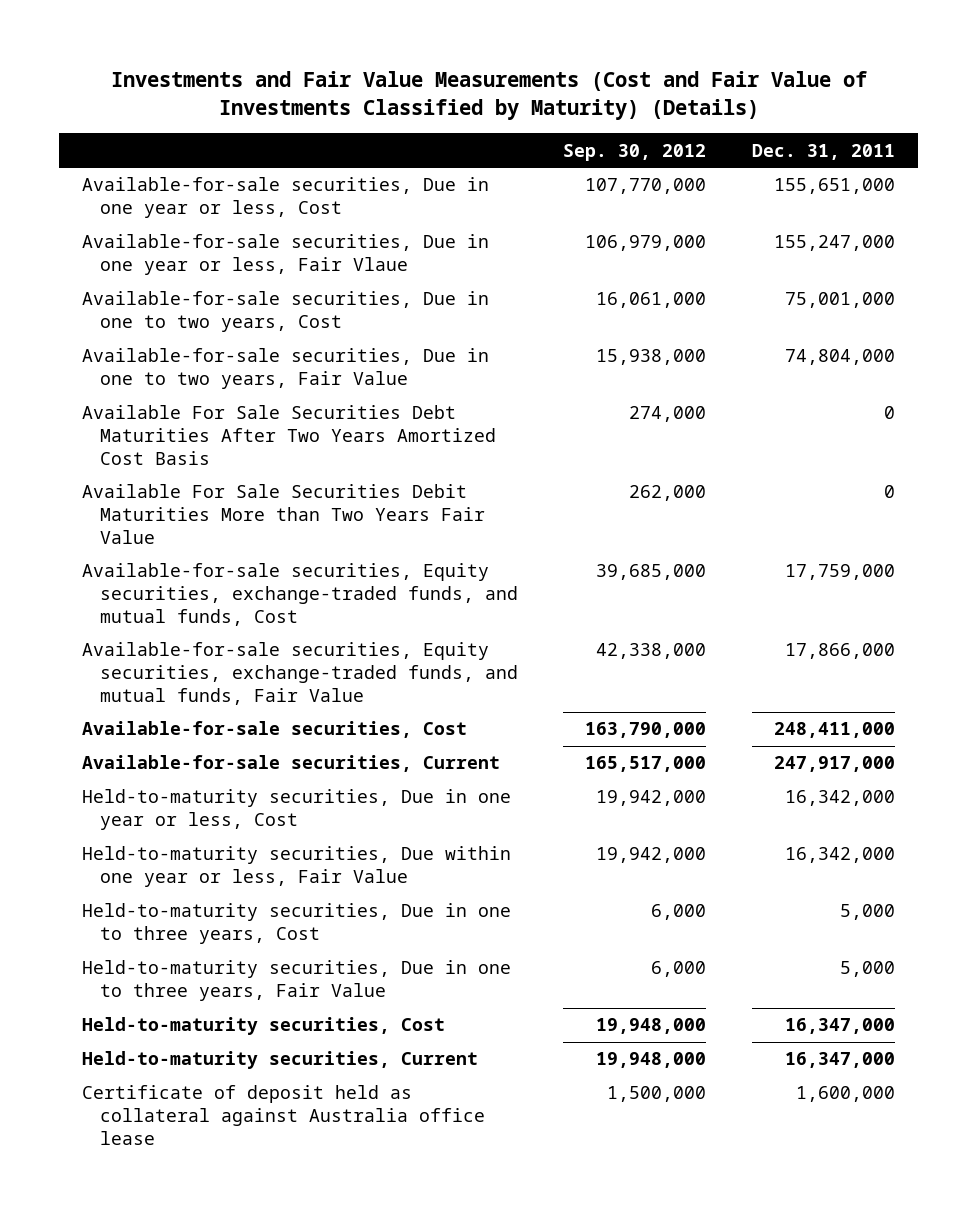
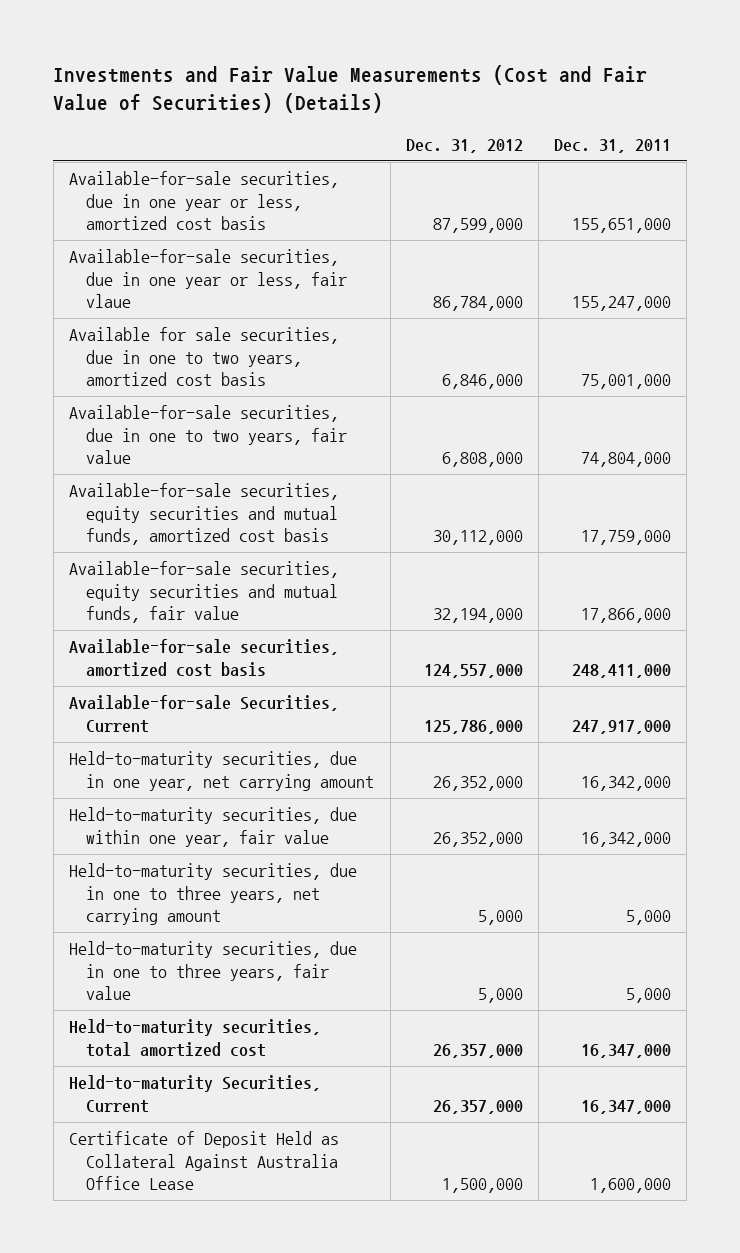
[110,71,867,121] Investments and Fair Value Measurements (Cost and Fair Value of Investments Classified by Maturity) (Details) -> [53,65,648,114] Investments and Fair Value Measurements (Cost and Fair Value of Securities) (Details)
[563,143,707,161] Sep. 30, 2012 -> none
none -> [405,138,523,153] Dec. 31, 2012
[82,405,496,465] Available For Sale Securities Debt Maturities After Two Years Amortized Cost Basis -> none
[82,484,485,544] Available For Sale Securities Debit Maturities More than Two Years Fair Value -> none
[82,177,490,219] Available-for-sale securities, Due in one year or less, Cost -> [69,171,340,230] Available-for-sale securities, due in one year or less, amortized cost basis
[82,234,490,276] Available-for-sale securities, Due in one year or less, Fair Vlaue -> [69,249,348,308] Available-for-sale securities, due in one year or less, fair vlaue
[82,291,490,333] Available-for-sale securities, Due in one to two years, Cost -> [69,327,340,386] Available for sale securities, due in one to two years, amortized cost basis
[82,348,490,390] Available-for-sale securities, Due in one to two years, Fair Value -> [69,405,348,464] Available-for-sale securities, due in one to two years, fair value
[82,563,518,626] Available-for-sale securities, Equity securities, exchange-traded funds, and mutual funds, Cost -> [69,483,340,545] Available-for-sale securities, equity securities and mutual funds, amortized cost basis
[82,642,518,705] Available-for-sale securities, Equity securities, exchange-traded funds, and mutual funds, Fair Value -> [69,561,340,623] Available-for-sale securities, equity securities and mutual funds, fair value
[82,721,468,739] Available-for-sale securities, Cost -> [69,639,340,677] Available-for-sale securities, amortized cost basis
[82,755,501,773] Available-for-sale securities, Current -> [69,695,340,733] Available-for-sale Securities, Current
[82,789,512,831] Held-to-maturity securities, Due in one year or less, Cost -> [69,751,375,791] Held-to-maturity securities, due in one year, net carrying amount
[82,846,512,888] Held-to-maturity securities, Due within one year or less, Fair Value -> [69,807,358,847] Held-to-maturity securities, due within one year, fair value
[82,903,512,945] Held-to-maturity securities, Due in one to three years, Cost -> [69,863,358,925] Held-to-maturity securities, due in one to three years, net carrying amount
[82,960,512,1002] Held-to-maturity securities, Due in one to three years, Fair Value -> [69,941,358,1000] Held-to-maturity securities, due in one to three years, fair value
[82,1017,446,1036] Held-to-maturity securities, Cost -> [69,1019,322,1057] Held-to-maturity securities, total amortized cost
[82,1051,479,1070] Held-to-maturity securities, Current -> [69,1075,322,1113] Held-to-maturity Securities, Current
[82,1085,485,1145] Certificate of deposit held as collateral against Australia office lease -> [69,1131,340,1190] Certificate of Deposit Held as Collateral Against Australia Office Lease

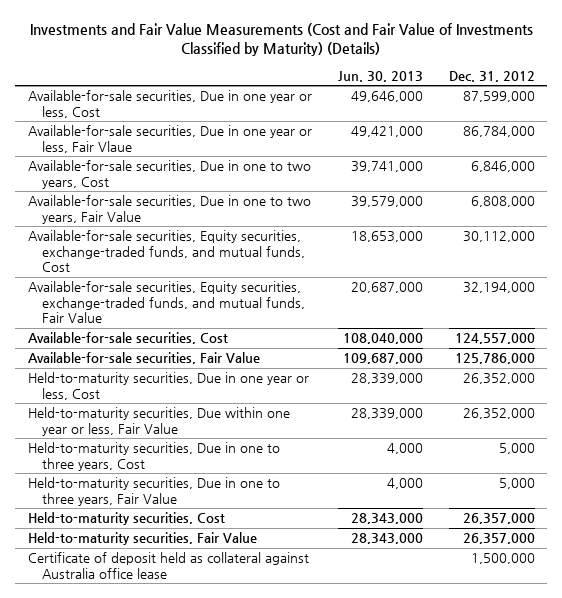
[53,65,648,114] Investments and Fair Value Measurements (Cost and Fair Value of Securities) (Details) -> [30,22,534,57] Investments and Fair Value Measurements (Cost and Fair Value of Investments Classified by Maturity) (Details)
[554,138,672,153] Dec. 31, 2011 -> none
none -> [337,70,423,82] Jun. 30, 2013
[69,171,340,230] Available-for-sale securities, due in one year or less, amortized cost basis -> [27,90,312,118] Available-for-sale securities, Due in one year or less, Cost
[69,249,348,308] Available-for-sale securities, due in one year or less, fair vlaue -> [27,125,312,153] Available-for-sale securities, Due in one year or less, Fair Vlaue
[69,327,340,386] Available for sale securities, due in one to two years, amortized cost basis -> [27,160,311,189] Available-for-sale securities, Due in one to two years, Cost
[69,405,348,464] Available-for-sale securities, due in one to two years, fair value -> [27,195,311,224] Available-for-sale securities, Due in one to two years, Fair Value
[69,483,340,545] Available-for-sale securities, equity securities and mutual funds, amortized cost basis -> [27,230,306,273] Available-for-sale securities, Equity securities, exchange-traded funds, and mutual funds, Cost
[69,561,340,623] Available-for-sale securities, equity securities and mutual funds, fair value -> [27,281,306,324] Available-for-sale securities, Equity securities, exchange-traded funds, and mutual funds, Fair Value
[69,639,340,677] Available-for-sale securities, amortized cost basis -> [27,332,228,345] Available-for-sale securities, Cost
[69,695,340,733] Available-for-sale Securities, Current -> [27,352,260,365] Available-for-sale securities, Fair Value
[69,751,375,791] Held-to-maturity securities, due in one year, net carrying amount -> [27,372,309,400] Held-to-maturity securities, Due in one year or less, Cost
[69,807,358,847] Held-to-maturity securities, due within one year, fair value -> [27,407,290,436] Held-to-maturity securities, Due within one year or less, Fair Value
[69,863,358,925] Held-to-maturity securities, due in one to three years, net carrying amount -> [27,442,280,471] Held-to-maturity securities, Due in one to three years, Cost
[69,941,358,1000] Held-to-maturity securities, due in one to three years, fair value -> [27,477,280,506] Held-to-maturity securities, Due in one to three years, Fair Value
[69,1019,322,1057] Held-to-maturity securities, total amortized cost -> [27,512,225,526] Held-to-maturity securities, Cost
[69,1075,322,1113] Held-to-maturity Securities, Current -> [27,532,257,546] Held-to-maturity securities, Fair Value
[69,1131,340,1190] Certificate of Deposit Held as Collateral Against Australia Office Lease -> [27,552,309,579] Certificate of deposit held as collateral against Australia office lease

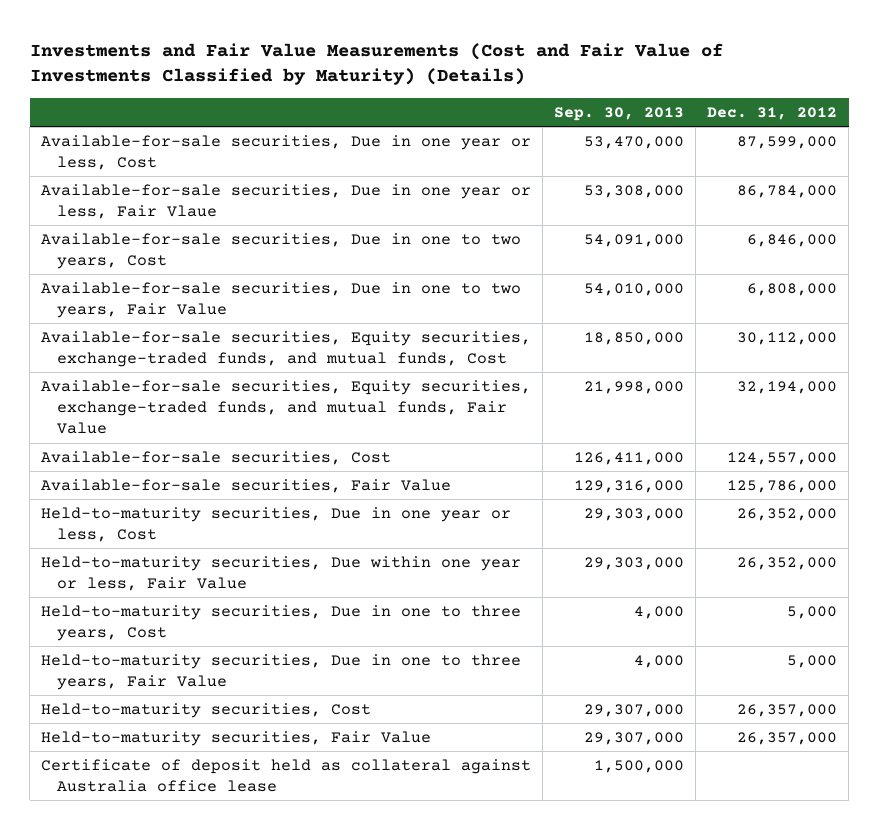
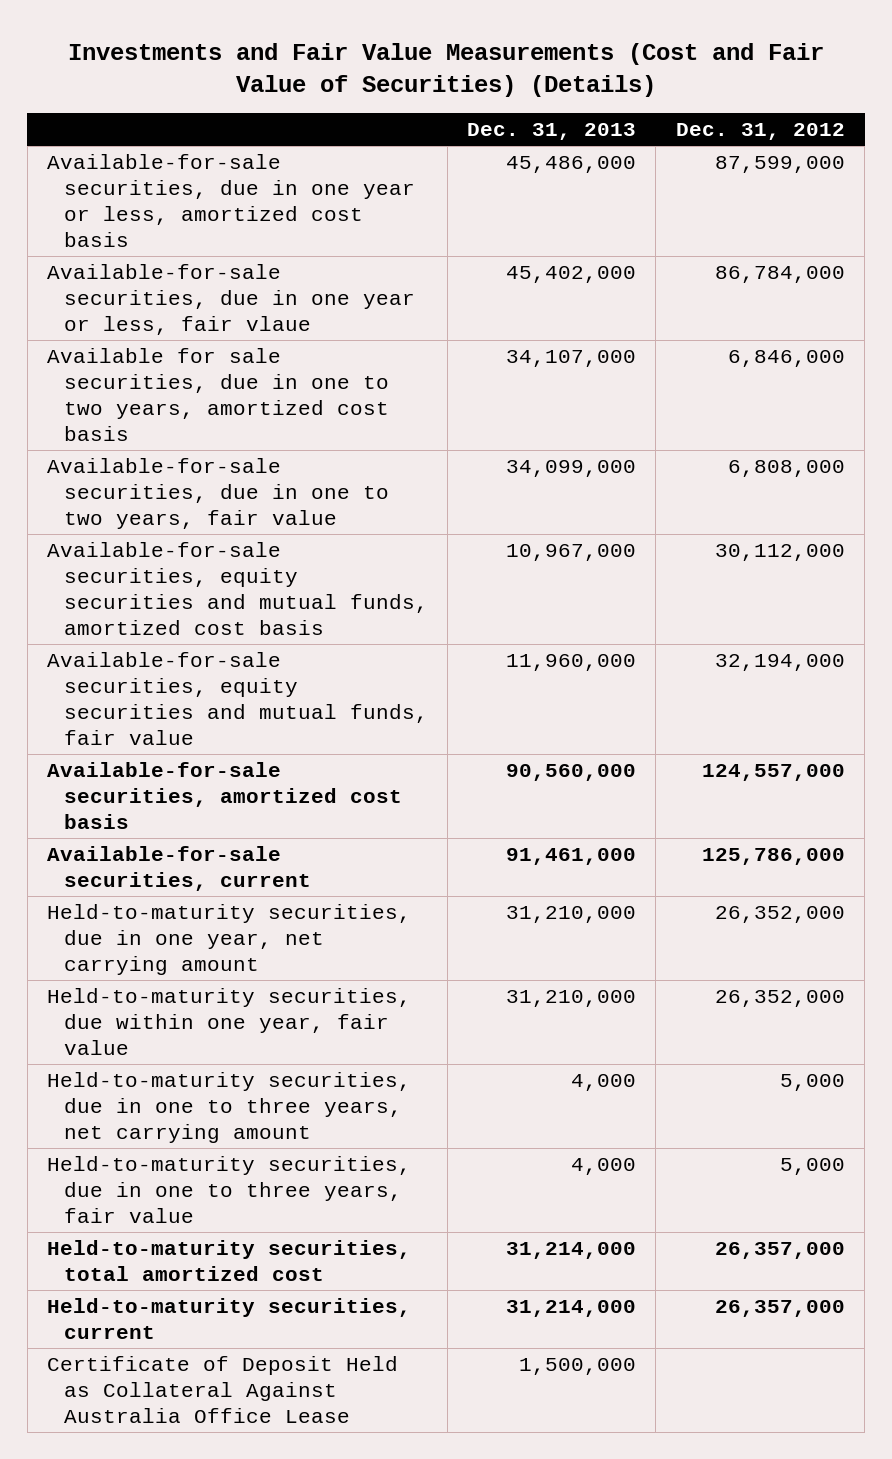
[29,42,723,86] Investments and Fair Value Measurements (Cost and Fair Value of Investments Classified by Maturity) (Details) -> [67,42,824,97] Investments and Fair Value Measurements (Cost and Fair Value of Securities) (Details)
[554,106,685,121] Sep. 30, 2013 -> none
none -> [467,122,637,140] Dec. 31, 2013
[41,134,532,171] Available-for-sale securities, Due in one year or less, Cost -> [47,154,415,247] Available-for-sale securities, due in one year or less, amortized cost basis
[41,183,532,220] Available-for-sale securities, Due in one year or less, Fair Vlaue -> [47,264,415,335] Available-for-sale securities, due in one year or less, fair vlaue
[41,232,522,270] Available-for-sale securities, Due in one to two years, Cost -> [47,348,389,441] Available for sale securities, due in one to two years, amortized cost basis
[41,281,522,319] Available-for-sale securities, Due in one to two years, Fair Value -> [47,458,389,529] Available-for-sale securities, due in one to two years, fair value
[41,330,532,368] Available-for-sale securities, Equity securities, exchange-traded funds, and mutual funds, Cost -> [47,542,428,635] Available-for-sale securities, equity securities and mutual funds, amortized cost basis
[41,379,532,435] Available-for-sale securities, Equity securities, exchange-traded funds, and mutual funds, Fair Value -> [47,652,428,745] Available-for-sale securities, equity securities and mutual funds, fair value
[41,450,392,465] Available-for-sale securities, Cost -> [47,762,402,829] Available-for-sale securities, amortized cost basis
[41,478,452,493] Available-for-sale securities, Fair Value -> [47,846,311,891] Available-for-sale securities, current
[41,506,512,543] Held-to-maturity securities, Due in one year or less, Cost -> [47,904,412,975] Held-to-maturity securities, due in one year, net carrying amount
[41,555,522,592] Held-to-maturity securities, Due within one year or less, Fair Value -> [47,988,412,1055] Held-to-maturity securities, due within one year, fair value
[41,604,522,642] Held-to-maturity securities, Due in one to three years, Cost -> [47,1072,412,1143] Held-to-maturity securities, due in one to three years, net carrying amount
[41,653,522,691] Held-to-maturity securities, Due in one to three years, Fair Value -> [47,1156,412,1223] Held-to-maturity securities, due in one to three years, fair value
[41,702,372,718] Held-to-maturity securities, Cost -> [47,1240,412,1281] Held-to-maturity securities, total amortized cost
[41,730,432,746] Held-to-maturity securities, Fair Value -> [47,1298,412,1339] Held-to-maturity securities, current
[41,758,532,793] Certificate of deposit held as collateral against Australia office lease -> [47,1356,399,1423] Certificate of Deposit Held as Collateral Against Australia Office Lease

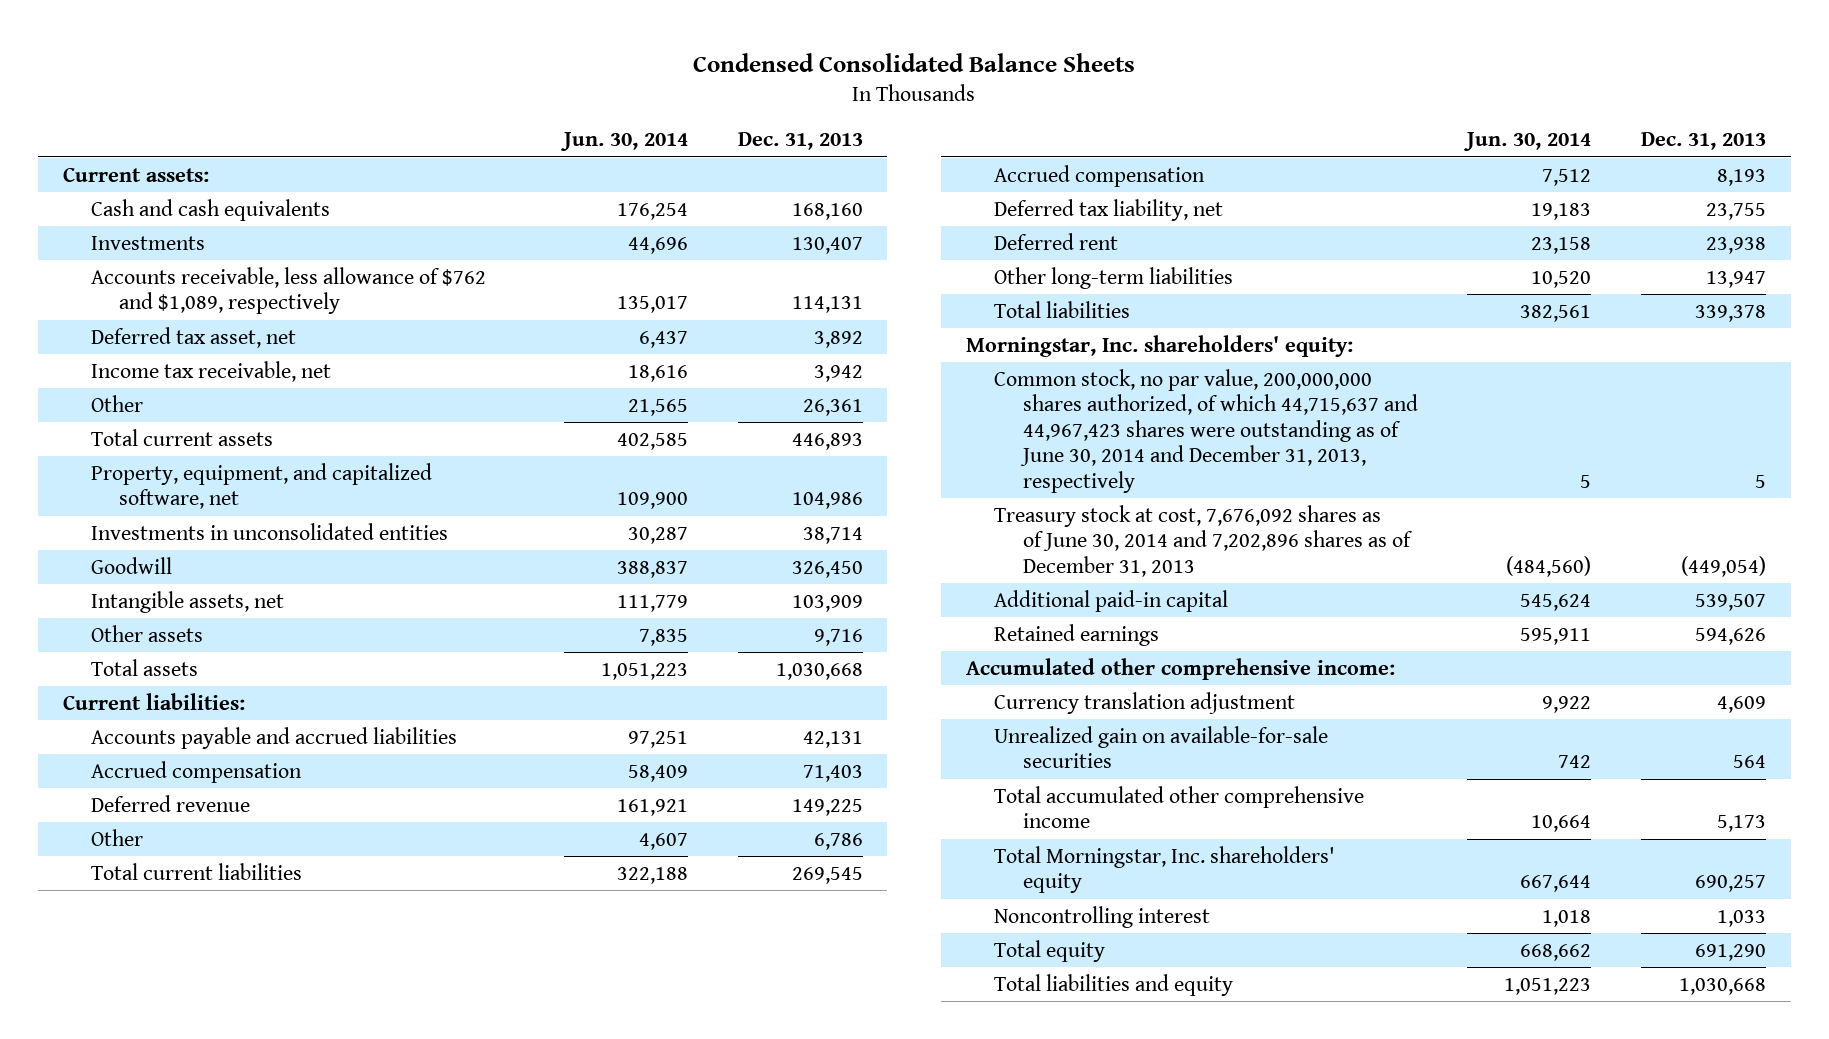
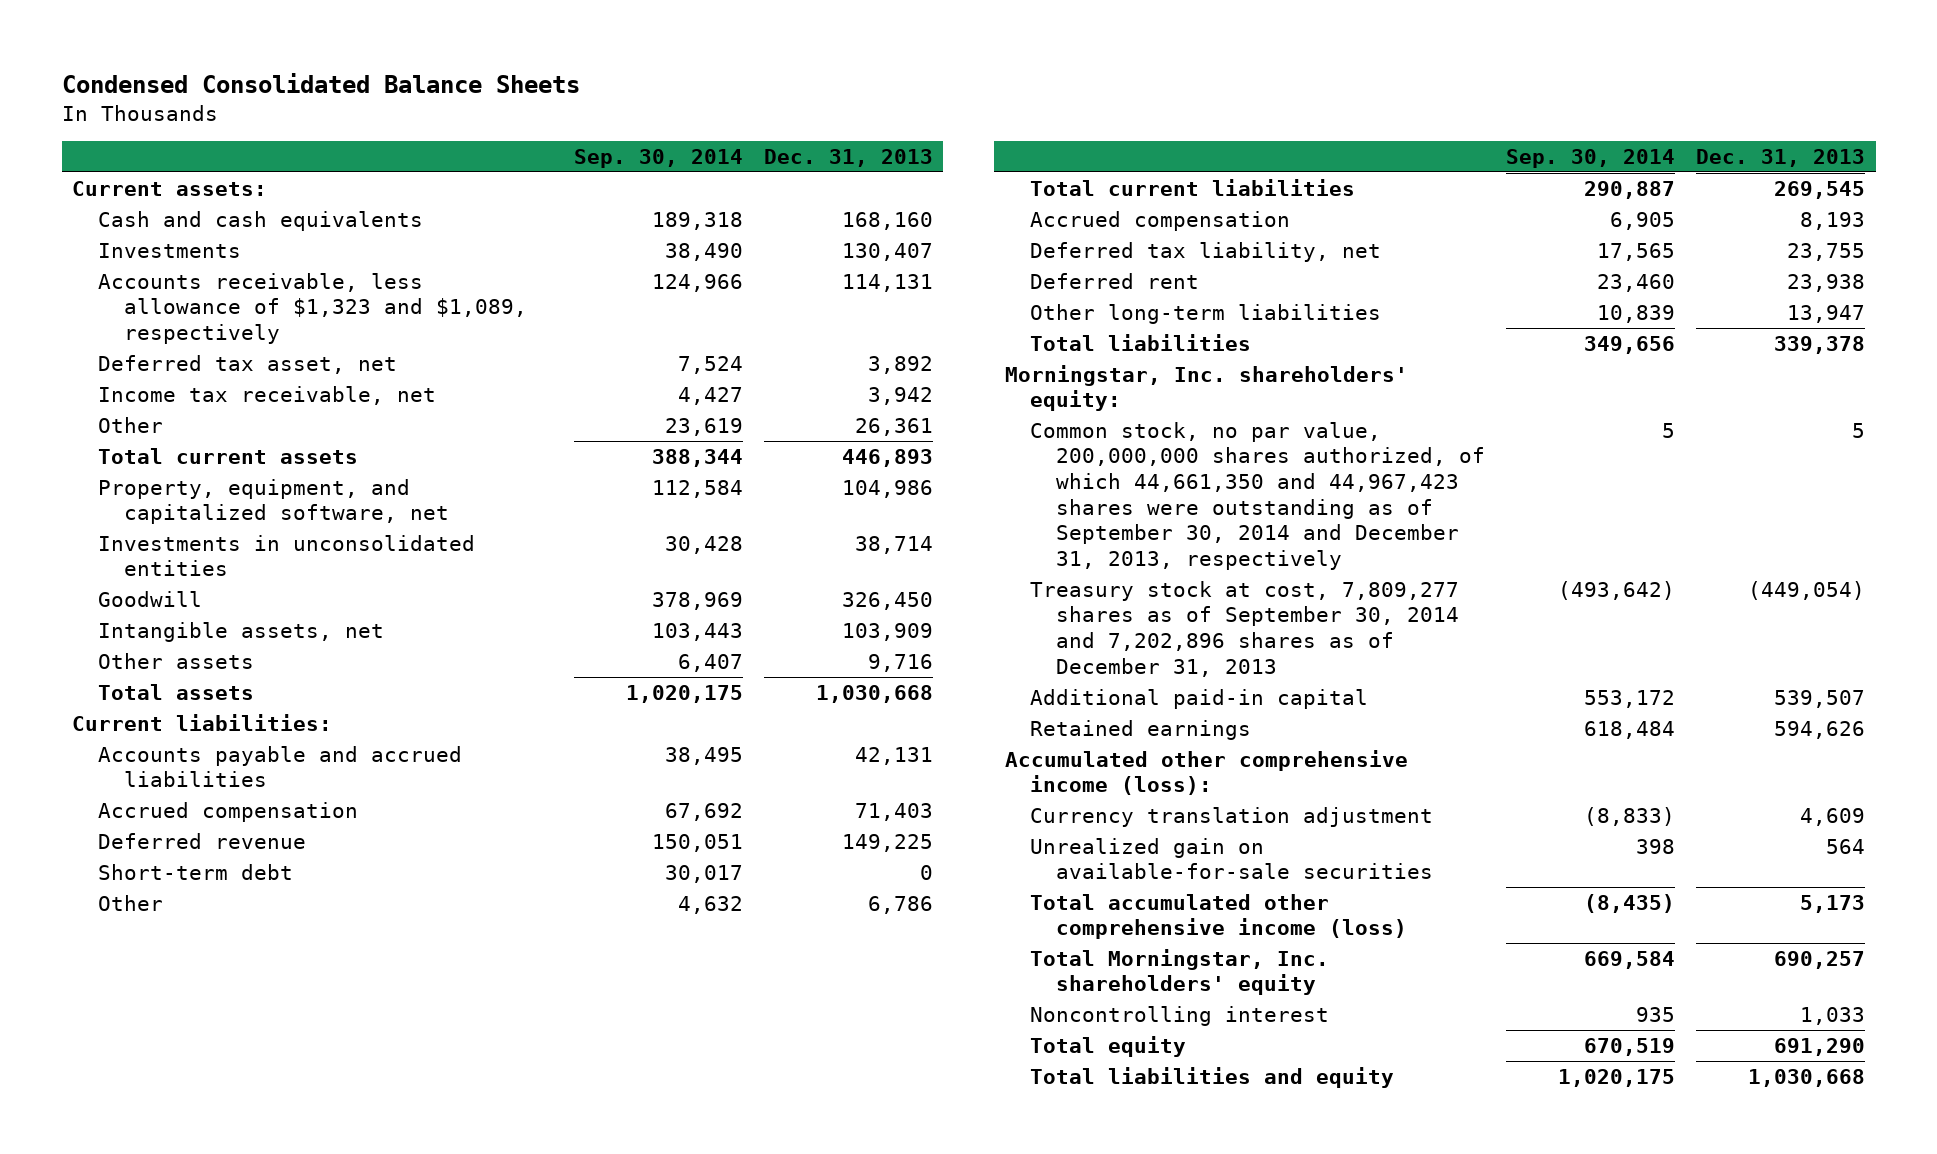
[560,132,689,152] Jun. 30, 2014 -> none
none -> [573,148,743,168] Sep. 30, 2014
[91,266,487,315] Accounts receivable, less allowance of $762 and $1,089, respectively -> [98,272,527,344] Accounts receivable, less allowance of $1,323 and $1,089, respectively
none -> [98,863,294,880] Short-term debt
[994,368,1418,493] Common stock, no par value, 200,000,000 shares authorized, of which 44,715,637 and 44,967,423 shares were outstanding as of June 30, 2014 and December 31, 2013, respectively -> [1030,421,1485,570] Common stock, no par value, 200,000,000 shares authorized, of which 44,661,350 and 44,967,423 shares were outstanding as of September 30, 2014 and December 31, 2013, respectively
[994,504,1413,577] Treasury stock at cost, 7,676,092 shares as of June 30, 2014 and 7,202,896 shares as of December 31, 2013 -> [1030,580,1460,677] Treasury stock at cost, 7,809,277 shares as of September 30, 2014 and 7,202,896 shares as of December 31, 2013
[966,657,1396,680] Accumulated other comprehensive income: -> [1004,749,1408,796] Accumulated other comprehensive income (loss):
[994,785,1365,829] Total accumulated other comprehensive income -> [1030,893,1407,940] Total accumulated other comprehensive income (loss)

